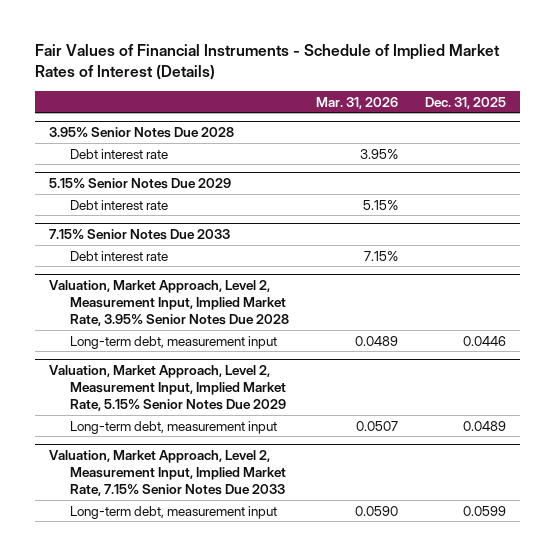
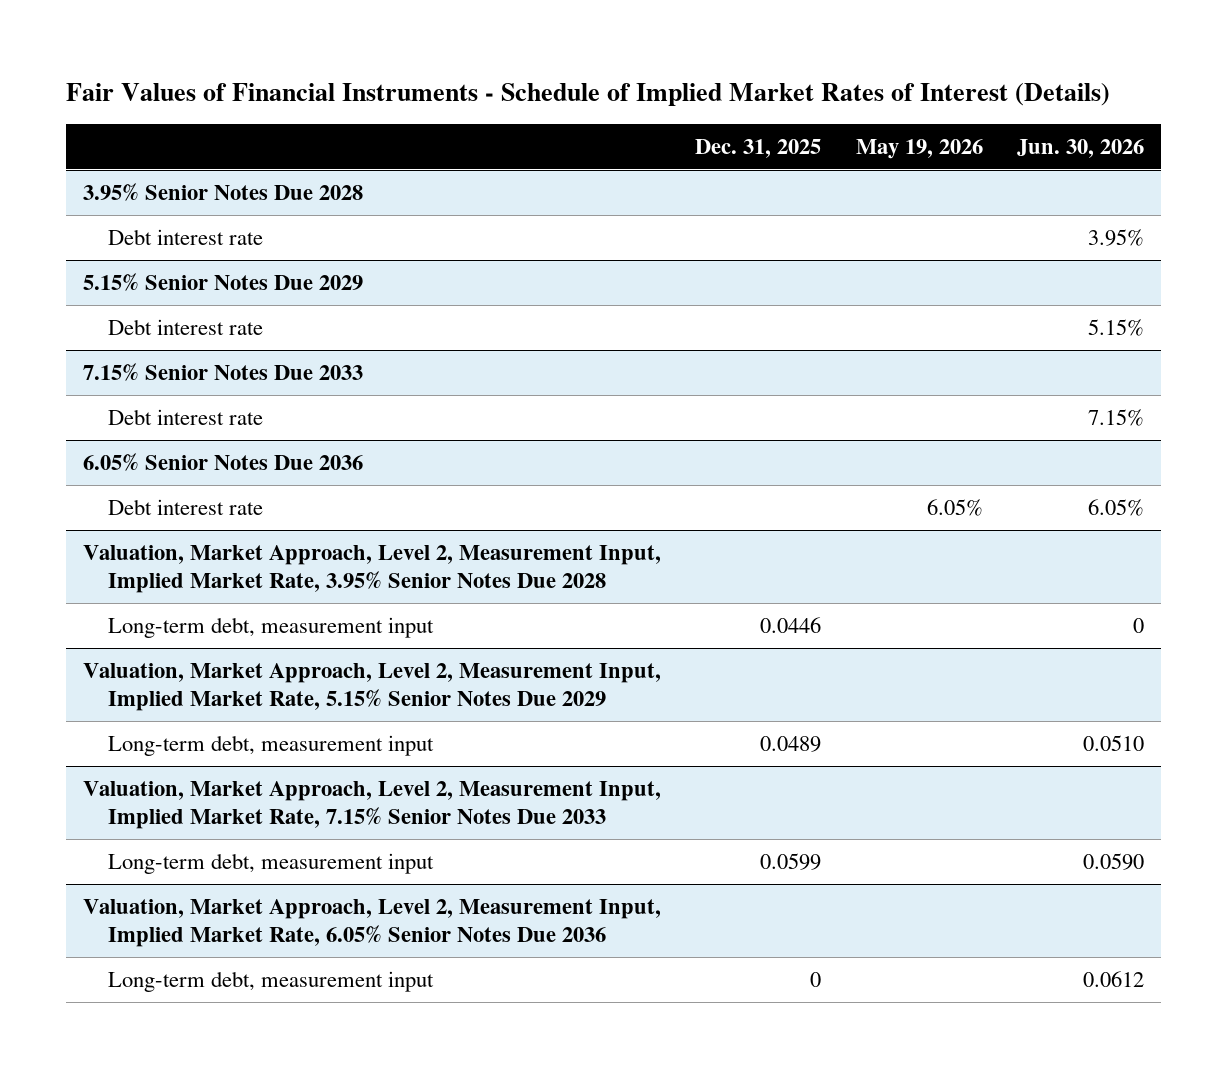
[316,96,399,109] Mar. 31, 2026 -> none
none -> [855,138,983,159] May 19, 2026
none -> [1017,138,1145,158] Jun. 30, 2026
none -> [82,453,363,472] 6.05% Senior Notes Due 2036
none -> [107,499,263,516] Debt interest rate
none -> [82,899,661,948] Valuation, Market Approach, Level 2, Measurement Input, Implied Market Rate, 6.05% Senior Notes Due 2036
none -> [107,971,434,993] Long-term debt, measurement input

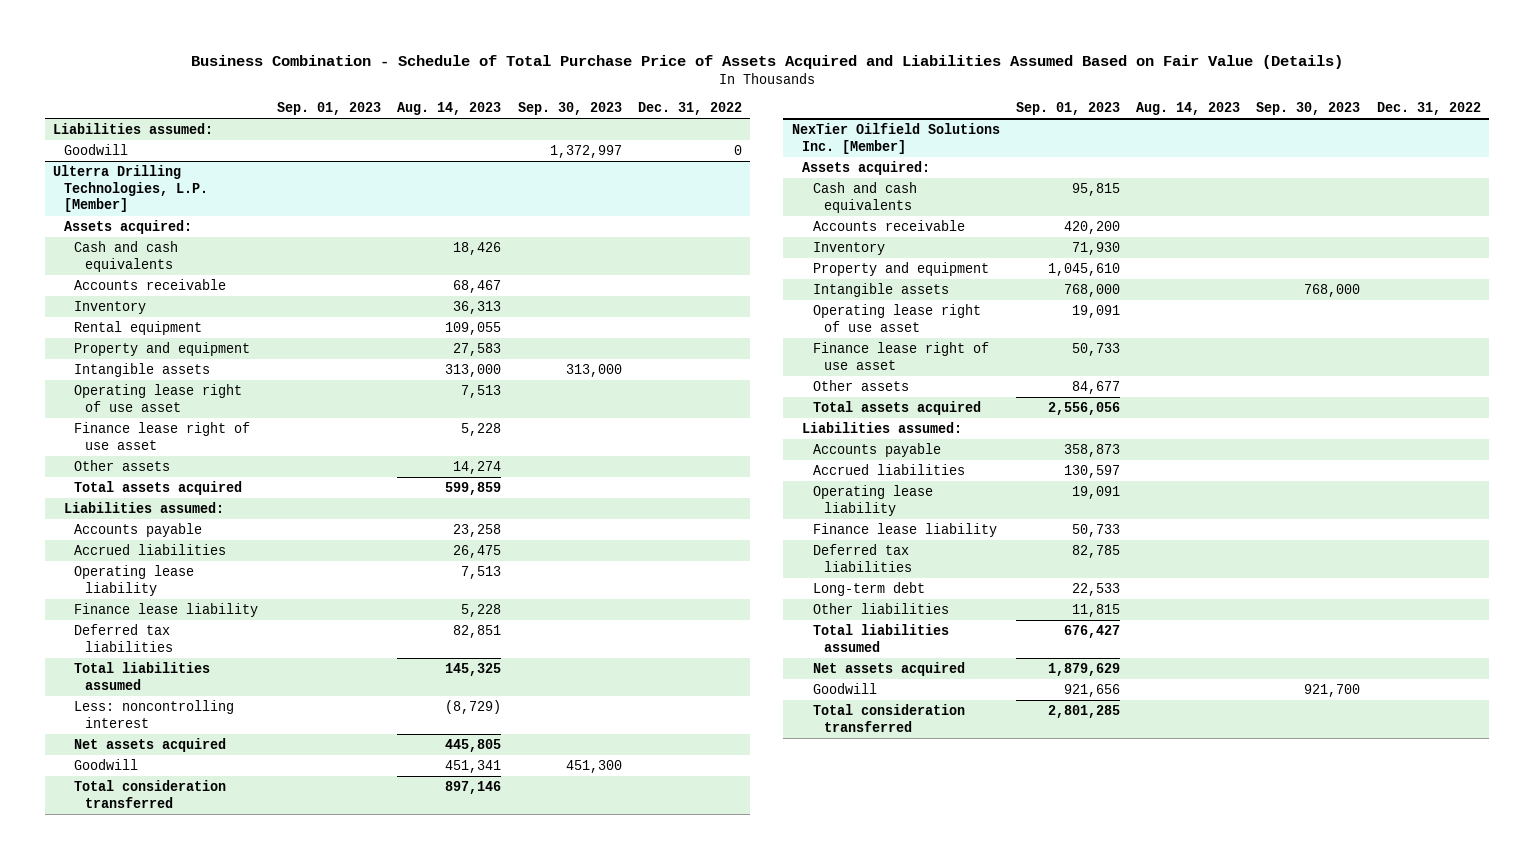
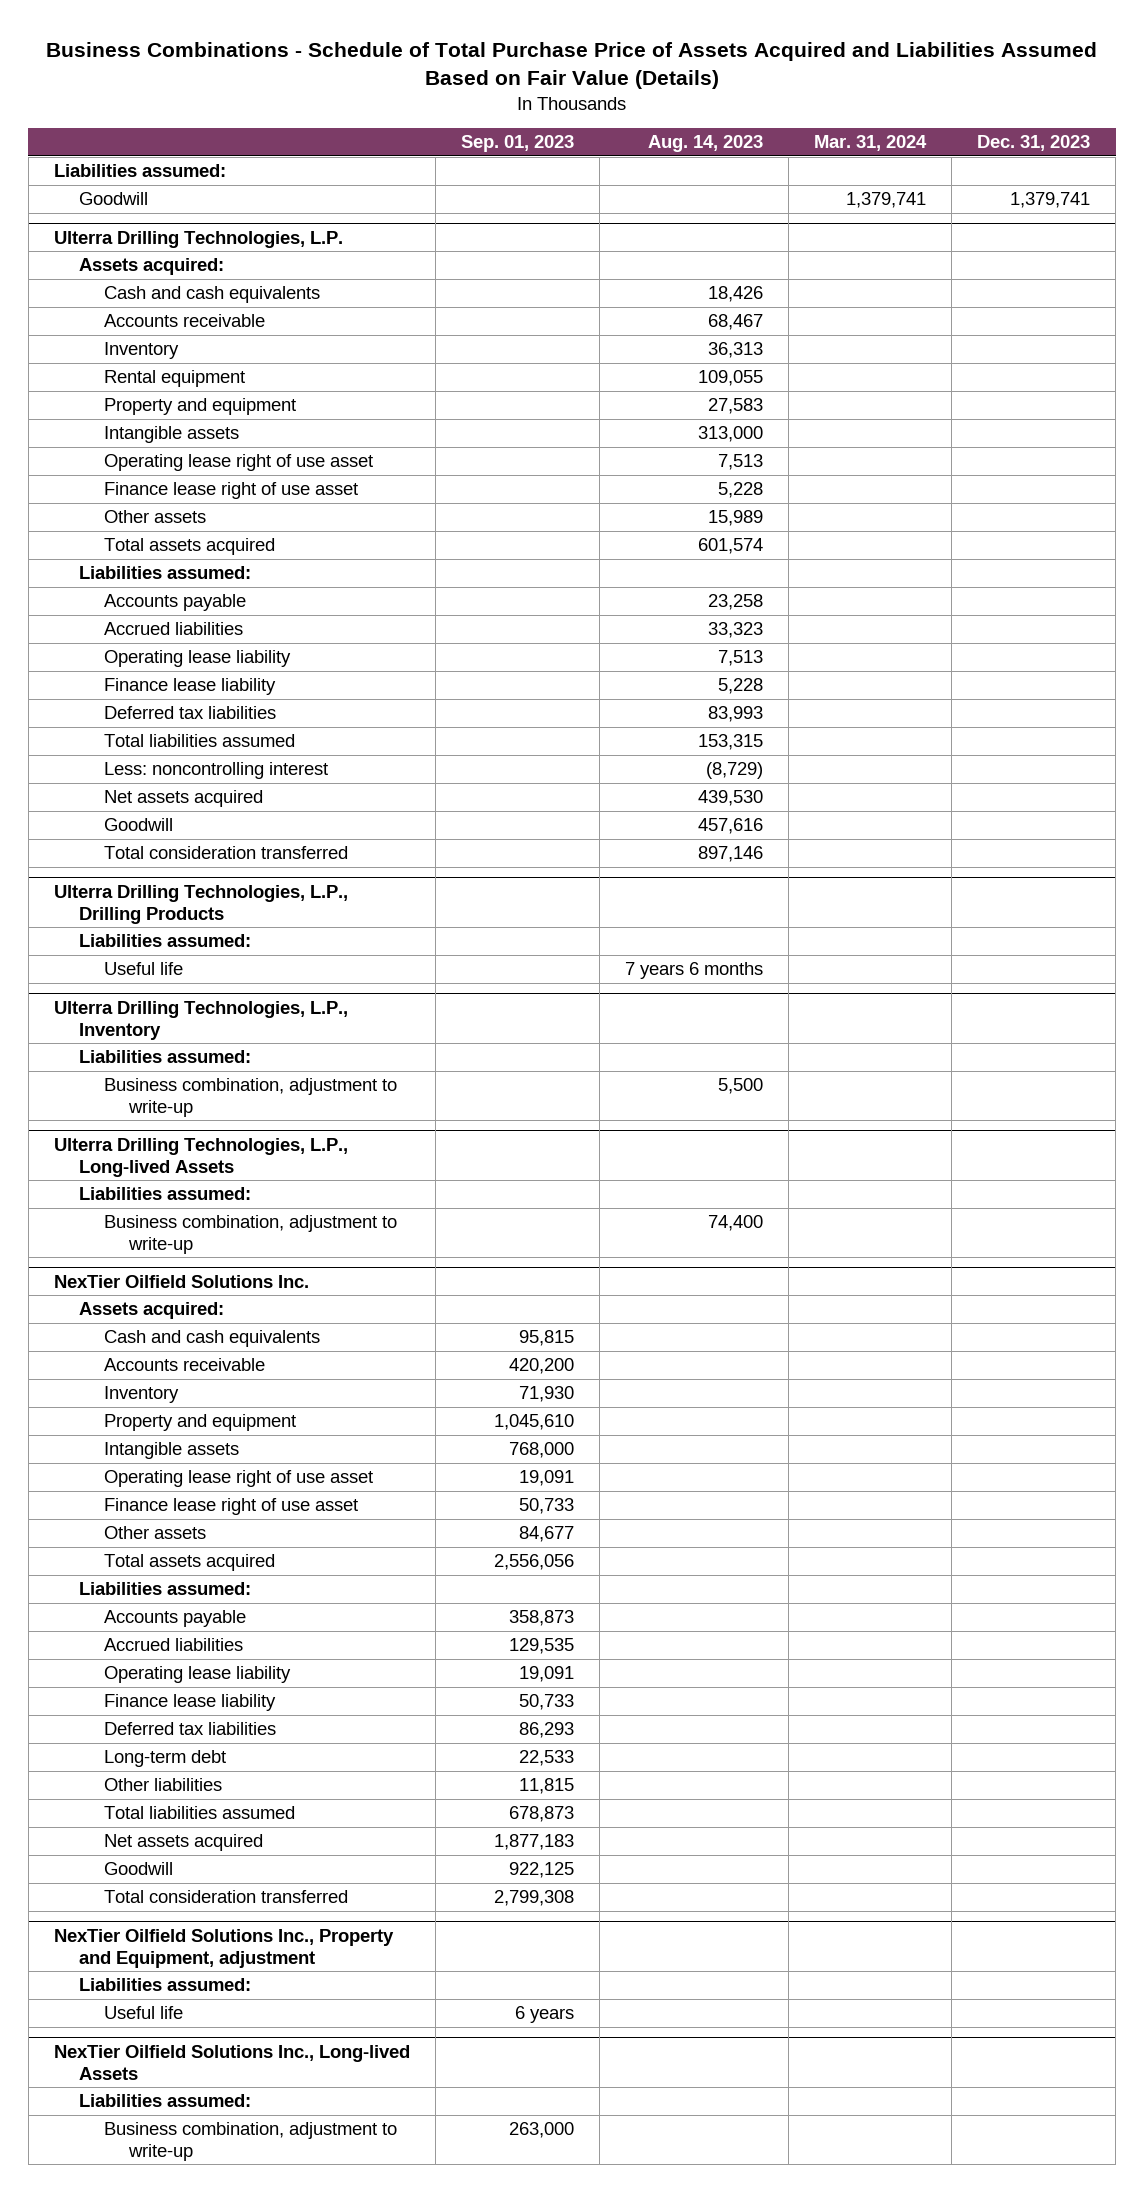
[190,54,1343,69] Business Combination - Schedule of Total Purchase Price of Assets Acquired and Liabilities Assumed Based on Fair Value (Details) -> [45,41,1097,90] Business Combinations - Schedule of Total Purchase Price of Assets Acquired and Liabilities Assumed Based on Fair Value (Details)
[517,102,622,116] Sep. 30, 2023 -> none
[637,102,742,116] Dec. 31, 2022 -> none
none -> [814,135,928,152] Mar. 31, 2024
none -> [977,135,1091,152] Dec. 31, 2023
[52,164,208,213] Ulterra Drilling Technologies, L.P. [Member] -> [53,231,343,249] Ulterra Drilling Technologies, L.P.
[453,460,502,474] 14,274 -> [707,510,763,527] 15,989
[445,481,502,495] 599,859 -> [697,538,763,555] 601,574
[453,544,502,558] 26,475 -> [707,622,763,639] 33,323
[453,624,502,638] 82,851 -> [707,706,763,723] 83,993
[445,662,502,676] 145,325 -> [697,734,763,751] 153,315
[445,738,502,752] 445,805 -> [697,790,763,807] 439,530
[445,759,502,773] 451,341 -> [697,818,763,835] 457,616
none -> [53,885,348,924] Ulterra Drilling Technologies, L.P., Drilling Products
none -> [78,934,251,948] Liabilities assumed:
none -> [103,962,183,976] Useful life
none -> [53,1001,348,1040] Ulterra Drilling Technologies, L.P., Inventory
none -> [78,1050,251,1064] Liabilities assumed:
none -> [103,1078,397,1117] Business combination, adjustment to write-up
none -> [53,1138,348,1177] Ulterra Drilling Technologies, L.P., Long-lived Assets
none -> [78,1187,251,1201] Liabilities assumed:
none -> [103,1215,397,1254] Business combination, adjustment to write-up
[791,122,1000,154] NexTier Oilfield Solutions Inc. [Member] -> [53,1275,309,1289] NexTier Oilfield Solutions Inc.
[1063,464,1120,478] 130,597 -> [508,1638,574,1655] 129,535
[1071,544,1120,558] 82,785 -> [518,1722,574,1739] 86,293
[1063,624,1120,638] 676,427 -> [508,1806,574,1823] 678,873
[1047,662,1120,676] 1,879,629 -> [493,1834,574,1851] 1,877,183
[1063,683,1120,697] 921,656 -> [508,1862,574,1879] 922,125
[1047,704,1120,718] 2,801,285 -> [493,1890,574,1907] 2,799,308
none -> [53,1929,394,1968] NexTier Oilfield Solutions Inc., Property and Equipment, adjustment
none -> [78,1978,251,1992] Liabilities assumed:
none -> [103,2006,183,2020] Useful life
none -> [53,2045,410,2080] NexTier Oilfield Solutions Inc., Long-lived Assets
none -> [78,2094,251,2108] Liabilities assumed:
none -> [103,2122,397,2161] Business combination, adjustment to write-up

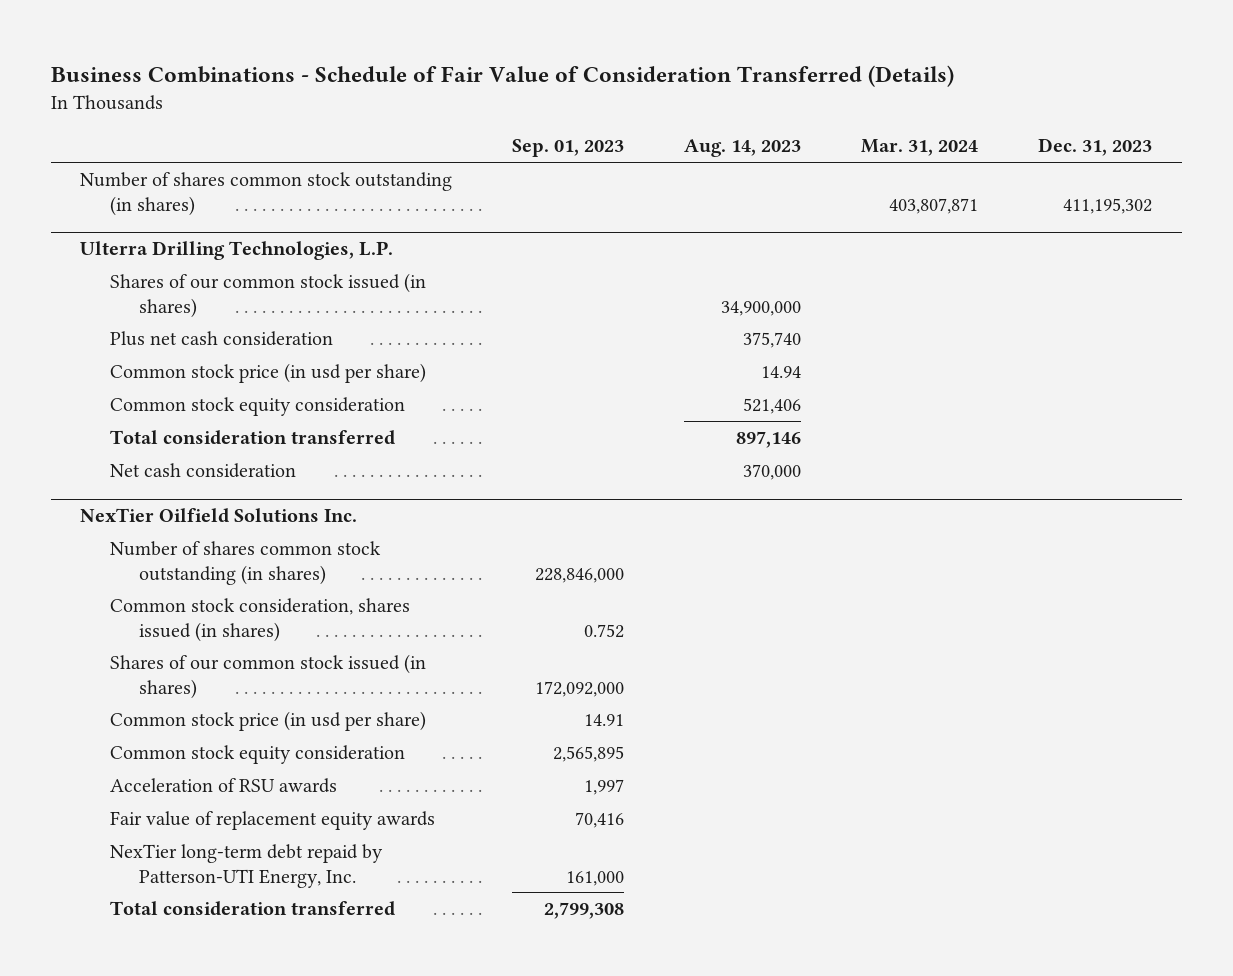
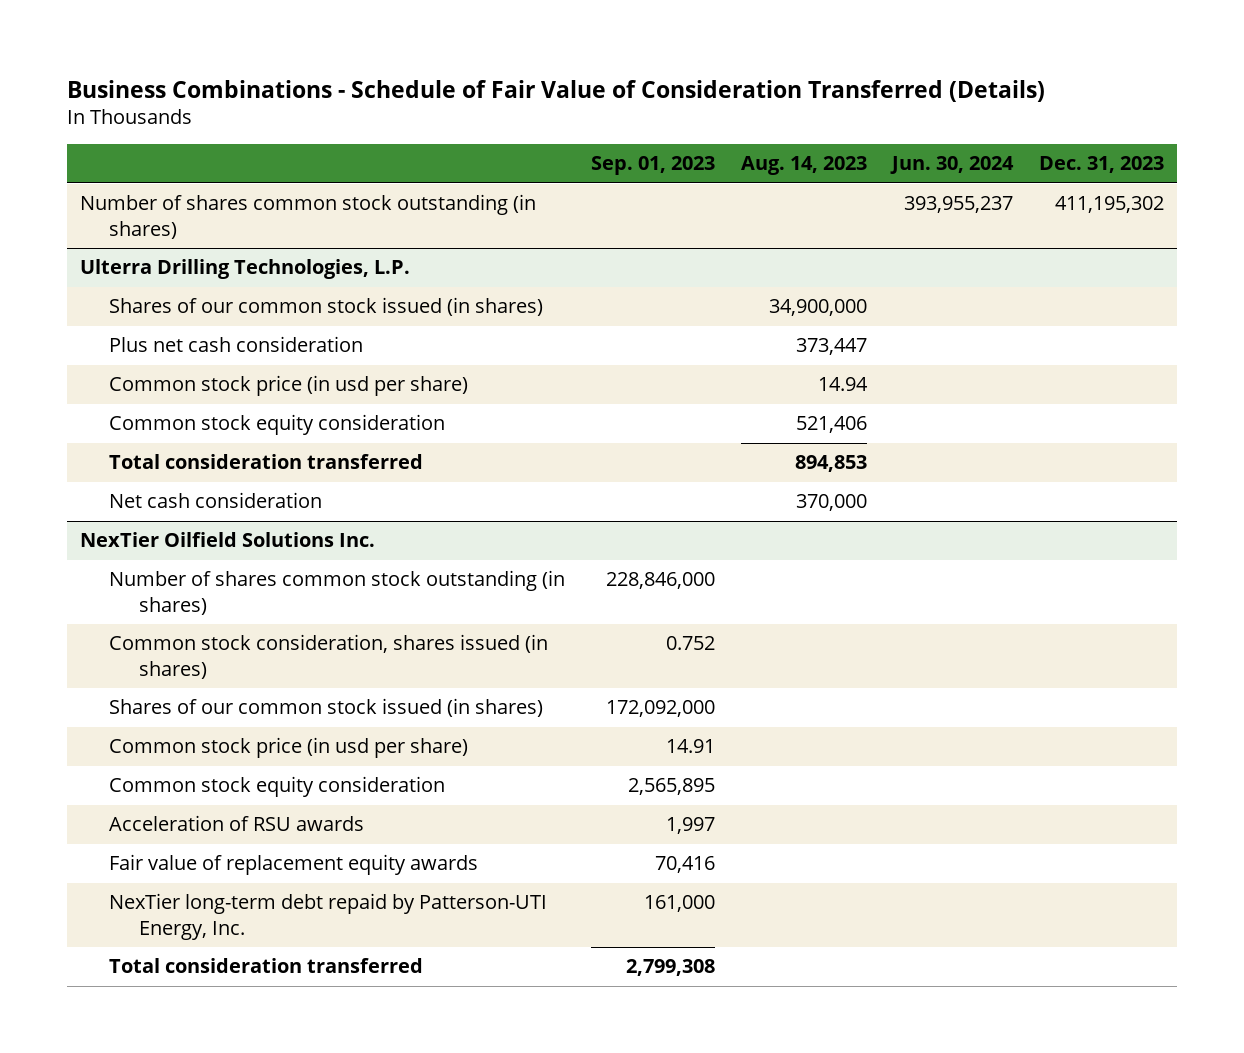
[861,139,979,157] Mar. 31, 2024 -> none
none -> [890,156,1015,175] Jun. 30, 2024
[743,331,802,348] 375,740 -> [795,338,867,356] 373,447
[736,430,802,448] 897,146 -> [794,455,867,473] 894,853

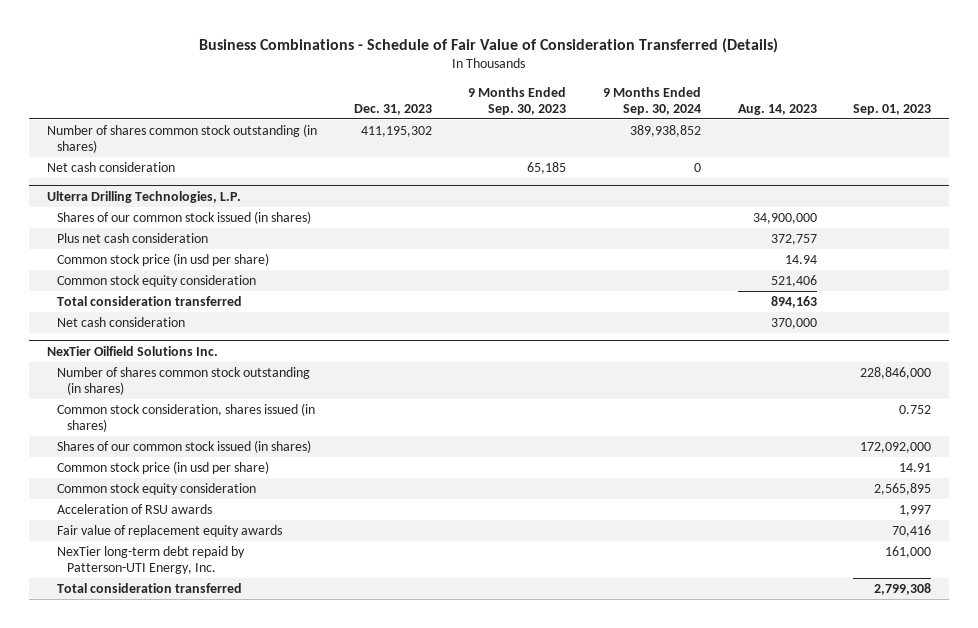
[890,156,1015,175] Jun. 30, 2024 -> none
none -> [468,86,567,115] 9 Months Ended Sep. 30, 2023
none -> [602,86,701,115] 9 Months Ended Sep. 30, 2024
none -> [47,161,176,172] Net cash consideration
[795,338,867,356] 373,447 -> [770,233,817,245] 372,757
[794,455,867,473] 894,853 -> [770,295,817,308] 894,163

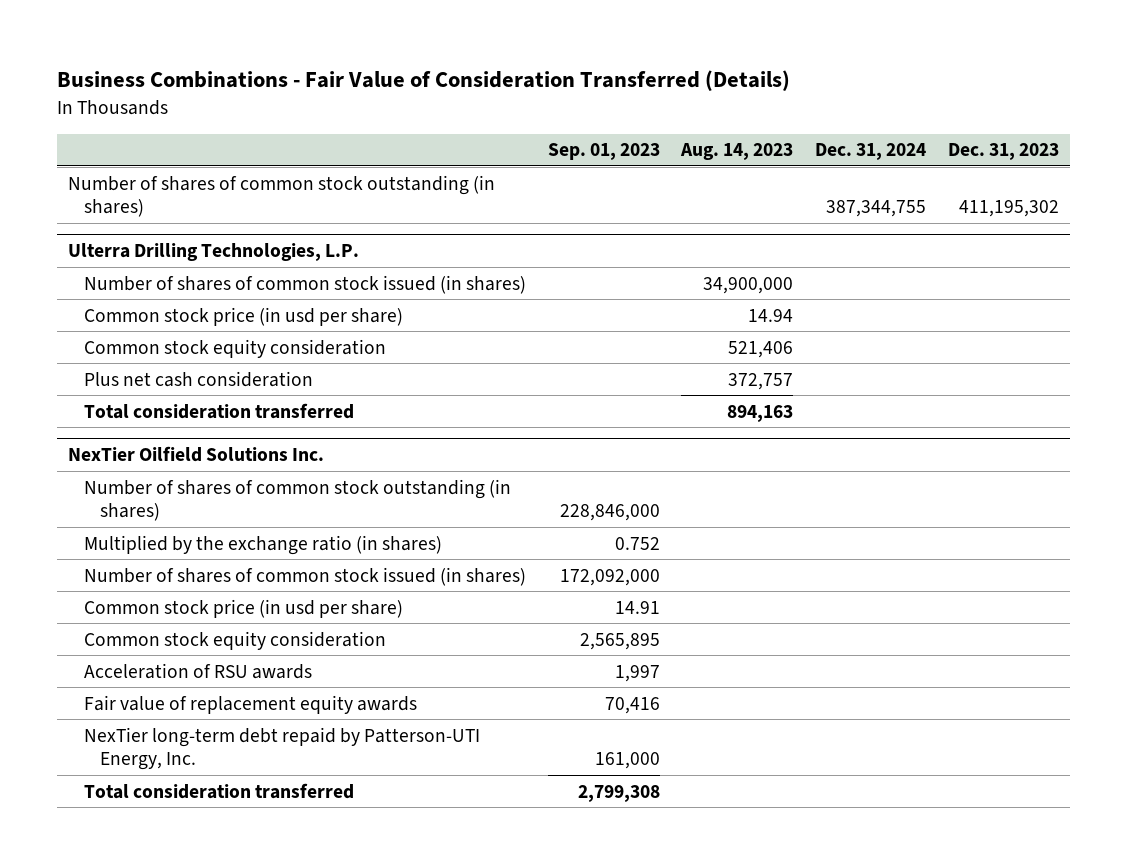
[199,38,779,54] Business Combinations - Schedule of Fair Value of Consideration Transferred (Details) -> [56,70,790,92] Business Combinations - Fair Value of Consideration Transferred (Details)
[468,86,567,115] 9 Months Ended Sep. 30, 2023 -> none
[602,86,701,115] 9 Months Ended Sep. 30, 2024 -> none
none -> [815,143,927,161] Dec. 31, 2024
[47,161,176,172] Net cash consideration -> none
[47,123,318,153] Number of shares common stock outstanding (in shares) -> [67,174,495,217] Number of shares of common stock outstanding (in shares)
[57,210,312,224] Shares of our common stock issued (in shares) -> [84,274,527,294] Number of shares of common stock issued (in shares)
[57,232,209,243] Plus net cash consideration -> [84,370,314,387] Plus net cash consideration
[57,316,186,327] Net cash consideration -> none
[57,366,311,395] Number of shares common stock outstanding (in shares) -> [84,478,512,521] Number of shares of common stock outstanding (in shares)
[57,402,316,432] Common stock consideration, shares issued (in shares) -> [84,534,443,555] Multiplied by the exchange ratio (in shares)
[57,439,312,453] Shares of our common stock issued (in shares) -> [84,566,527,586] Number of shares of common stock issued (in shares)

